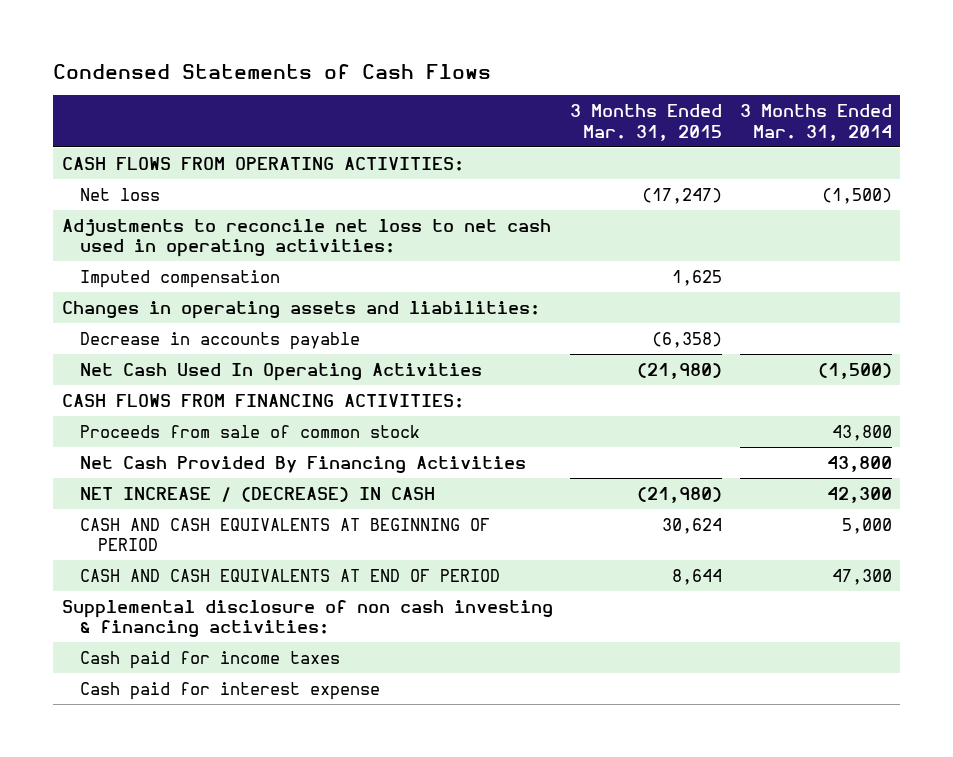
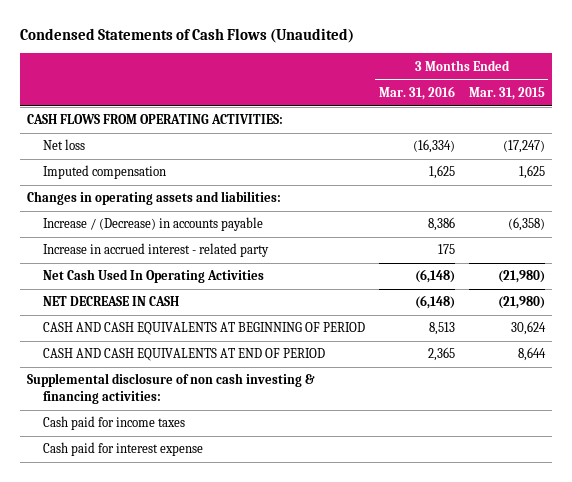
[53,63,492,79] Condensed Statements of Cash Flows -> [20,28,355,44] Condensed Statements of Cash Flows (Unaudited)
[739,104,892,141] 3 Months Ended Mar. 31, 2014 -> none
none -> [378,85,455,100] Mar. 31, 2016
[61,218,551,258] Adjustments to reconcile net loss to net cash used in operating activities: -> none
[79,331,360,350] Decrease in accounts payable -> [42,217,263,232] Increase / (Decrease) in accounts payable
none -> [42,243,269,258] Increase in accrued interest - related party
[61,393,464,408] CASH FLOWS FROM FINANCING ACTIVITIES: -> none
[79,424,420,438] Proceeds from sale of common stock -> none
[79,455,526,473] Net Cash Provided By Financing Activities -> none
[79,486,435,502] NET INCREASE / (DECREASE) IN CASH -> [42,296,179,307] NET DECREASE IN CASH

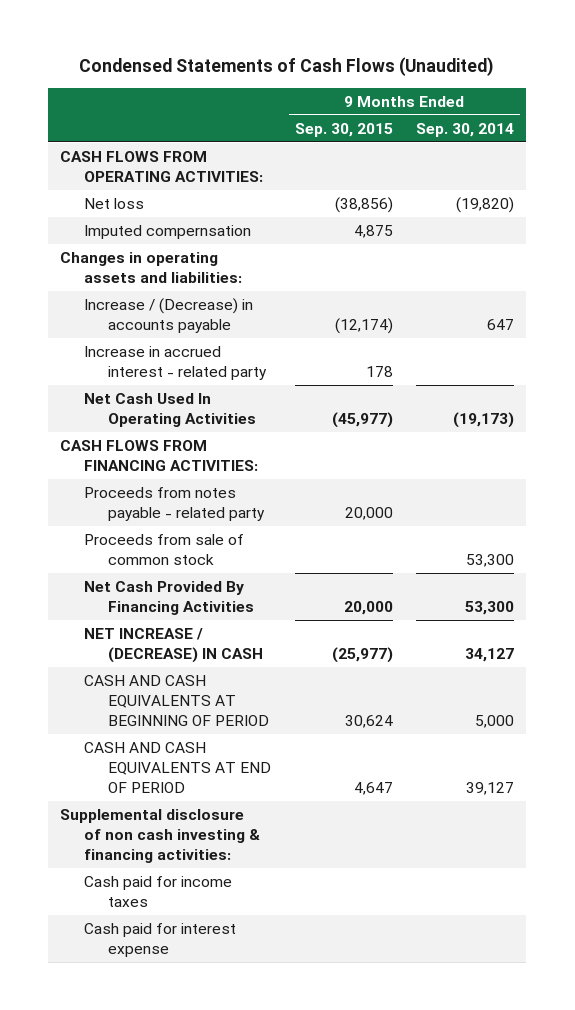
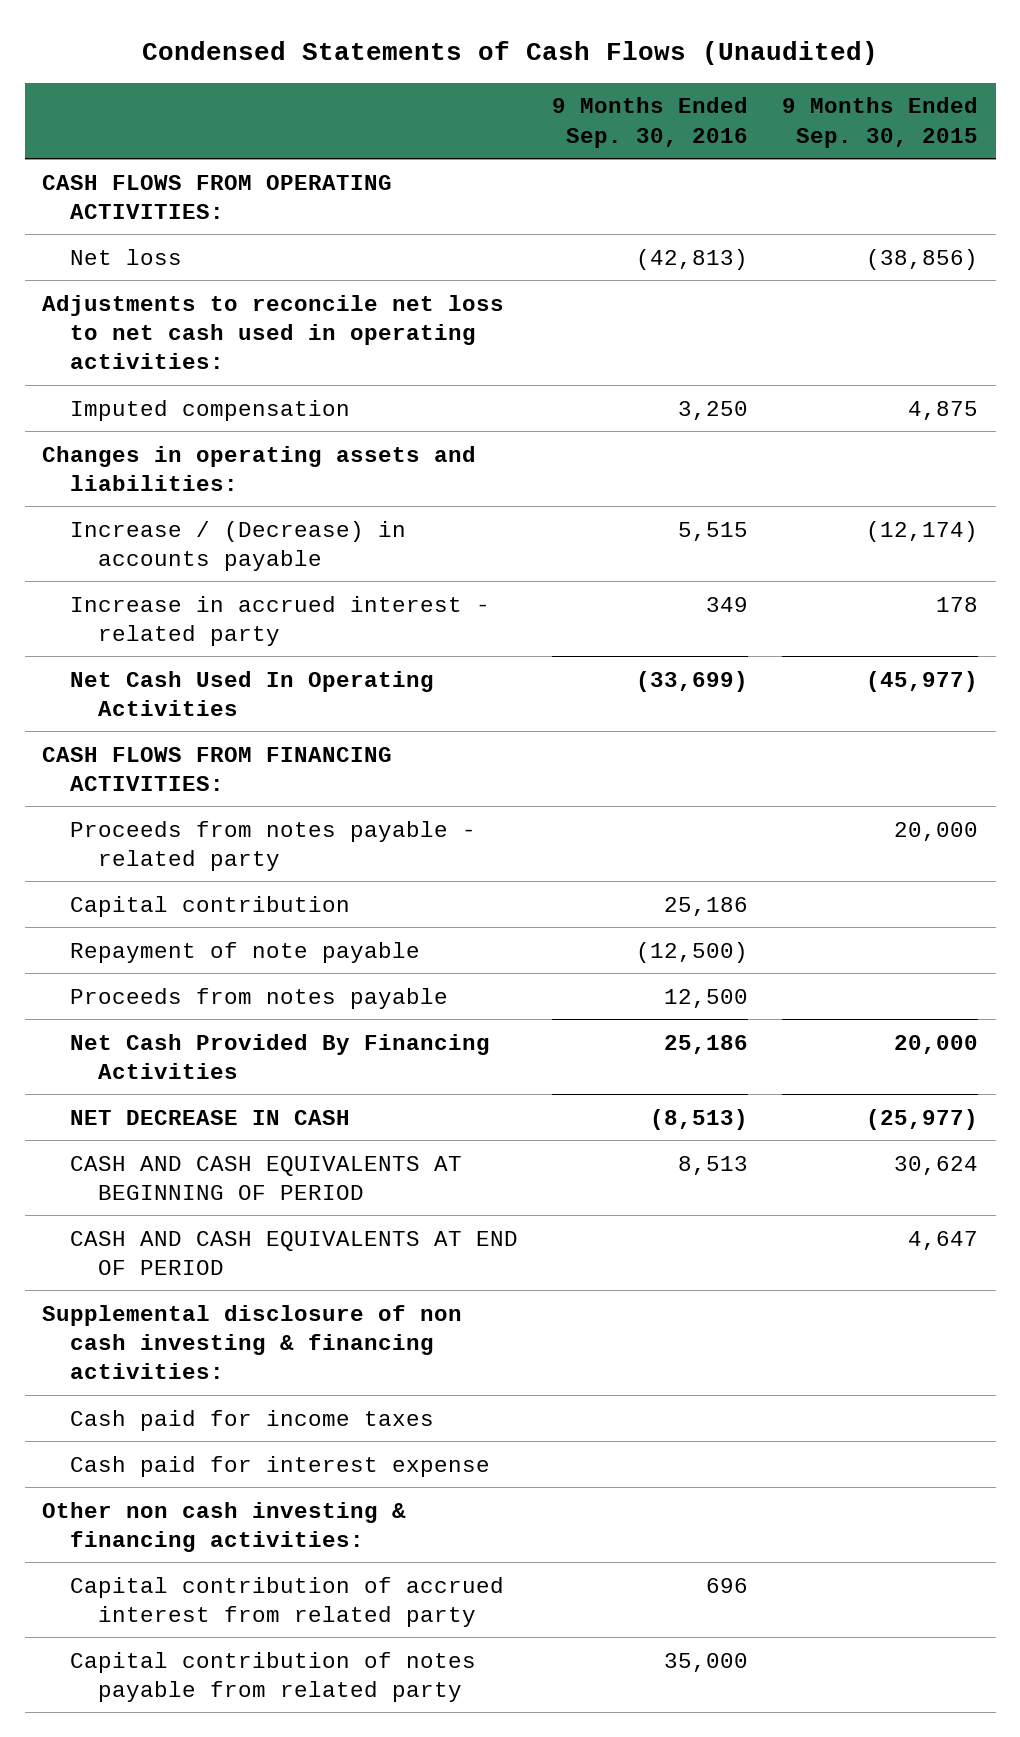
[416,122,515,137] Sep. 30, 2014 -> none
none -> [552,97,749,148] 9 Months Ended Sep. 30, 2016
none -> [41,294,504,369] Adjustments to reconcile net loss to net cash used in operating activities:
[83,224,251,239] Imputed compernsation -> [69,399,350,421] Imputed compensation
[83,533,244,565] Proceeds from sale of common stock -> [69,895,350,917] Capital contribution
none -> [69,941,420,963] Repayment of note payable
none -> [69,987,448,1009] Proceeds from notes payable
[83,627,263,663] NET INCREASE / (DECREASE) IN CASH -> [69,1109,350,1125] NET DECREASE IN CASH
none -> [41,1501,406,1552] Other non cash investing & financing activities:
none -> [69,1576,504,1627] Capital contribution of accrued interest from related party
none -> [69,1651,476,1702] Capital contribution of notes payable from related party

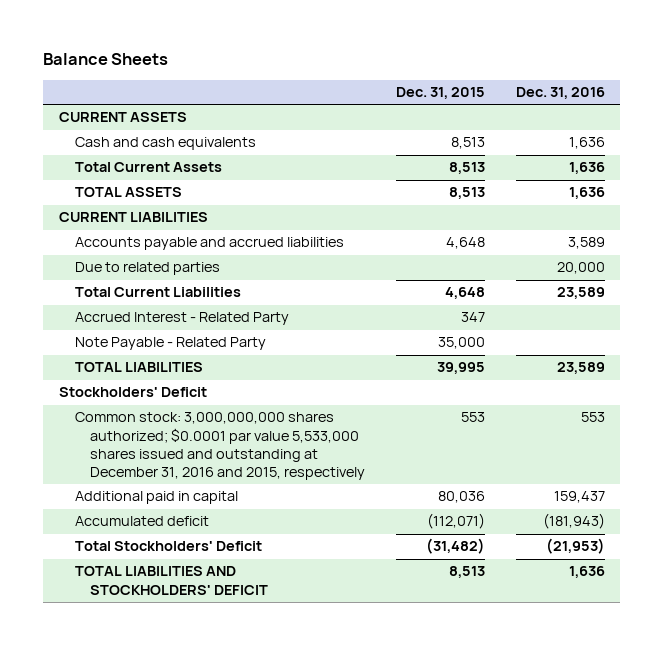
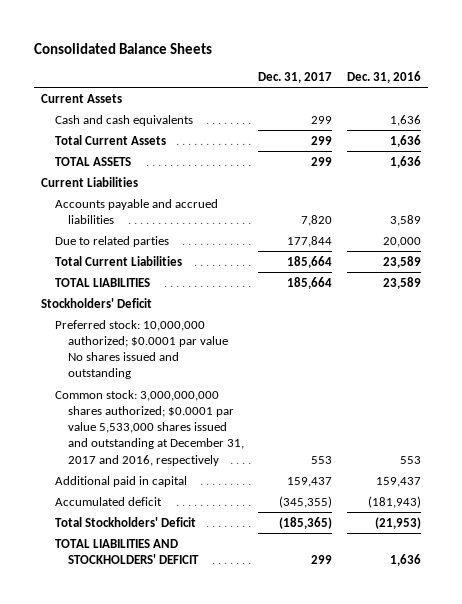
[43,53,169,66] Balance Sheets -> [33,42,212,54] Consolidated Balance Sheets
[396,87,486,100] Dec. 31, 2015 -> none
none -> [258,72,333,84] Dec. 31, 2017
[58,112,187,123] CURRENT ASSETS -> [40,93,122,103] Current Assets
[58,212,208,223] CURRENT LIABILITIES -> [40,176,138,187] Current Liabilities
[74,312,289,326] Accrued Interest - Related Party -> none
[74,337,266,351] Note Payable - Related Party -> none
none -> [54,319,229,380] Preferred stock: 10,000,000 authorized; $0.0001 par value No shares issued and outstanding
[74,412,366,480] Common stock: 3,000,000,000 shares authorized; $0.0001 par value 5,533,000 shares issued and outstanding at December 31, 2016 and 2015, respectively -> [54,389,245,466] Common stock: 3,000,000,000 shares authorized; $0.0001 par value 5,533,000 shares issued and outstanding at December 31, 2017 and 2016, respectively

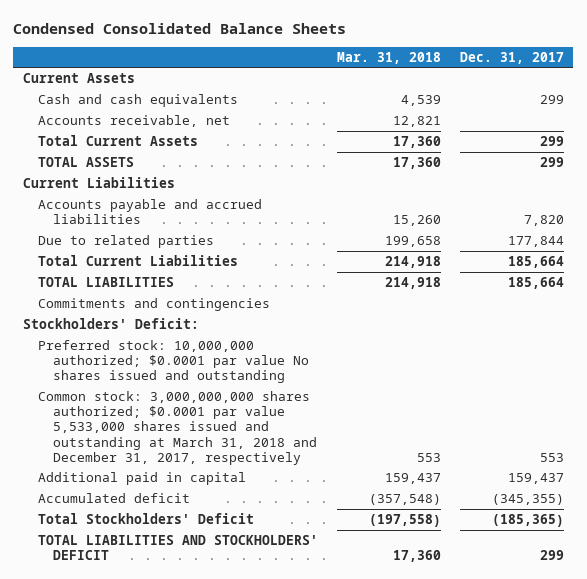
[33,42,212,54] Consolidated Balance Sheets -> [13,22,347,34] Condensed Consolidated Balance Sheets
[346,71,421,84] Dec. 31, 2016 -> none
none -> [337,51,442,64] Mar. 31, 2018
none -> [38,115,231,128] Accounts receivable, net
none -> [38,298,271,312] Commitments and contingencies
[40,297,152,308] Stockholders' Deficit -> [22,318,199,330] Stockholders' Deficit:
[54,389,245,466] Common stock: 3,000,000,000 shares authorized; $0.0001 par value 5,533,000 shares issued and outstanding at December 31, 2017 and 2016, respectively -> [38,391,318,465] Common stock: 3,000,000,000 shares authorized; $0.0001 par value 5,533,000 shares issued and outstanding at March 31, 2018 and December 31, 2017, respectively

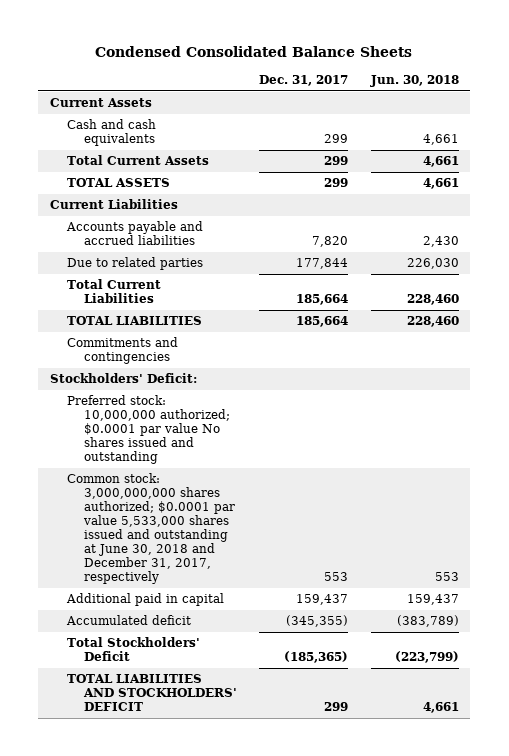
[337,51,442,64] Mar. 31, 2018 -> none
none -> [370,74,460,87] Jun. 30, 2018
[38,115,231,128] Accounts receivable, net -> none
[38,391,318,465] Common stock: 3,000,000,000 shares authorized; $0.0001 par value 5,533,000 shares issued and outstanding at March 31, 2018 and December 31, 2017, respectively -> [66,473,235,585] Common stock: 3,000,000,000 shares authorized; $0.0001 par value 5,533,000 shares issued and outstanding at June 30, 2018 and December 31, 2017, respectively

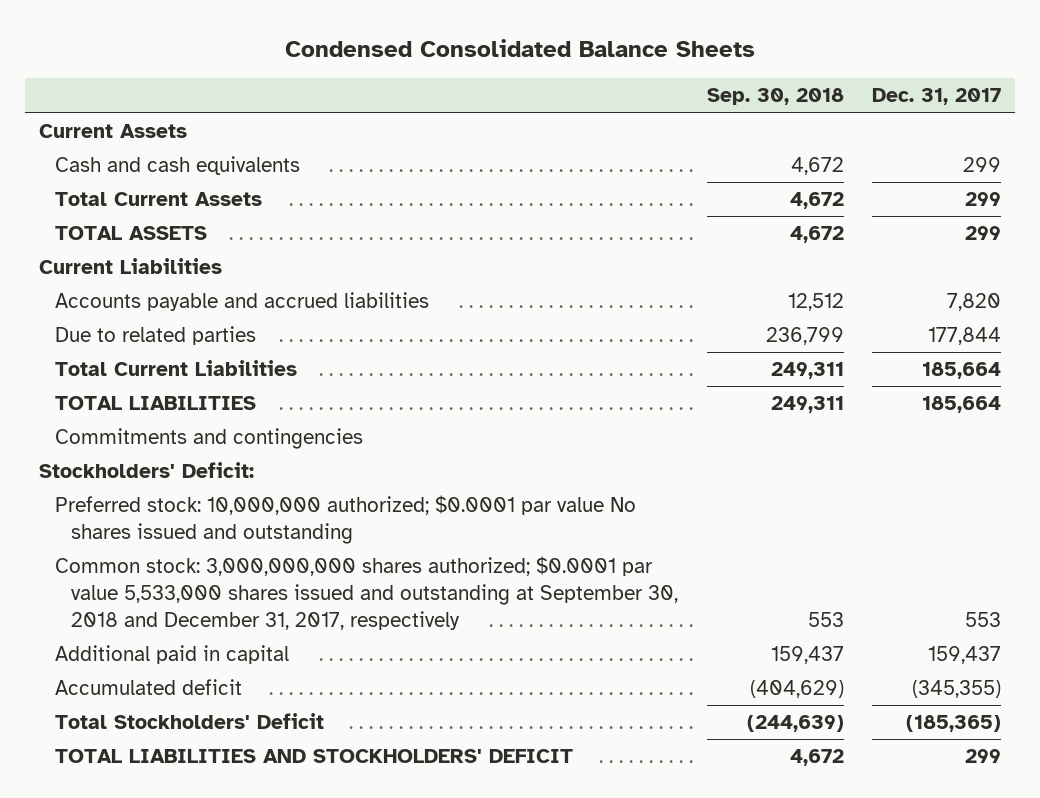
[370,74,460,87] Jun. 30, 2018 -> none
none -> [706,88,844,106] Sep. 30, 2018
[66,473,235,585] Common stock: 3,000,000,000 shares authorized; $0.0001 par value 5,533,000 shares issued and outstanding at June 30, 2018 and December 31, 2017, respectively -> [55,556,679,630] Common stock: 3,000,000,000 shares authorized; $0.0001 par value 5,533,000 shares issued and outstanding at September 30, 2018 and December 31, 2017, respectively

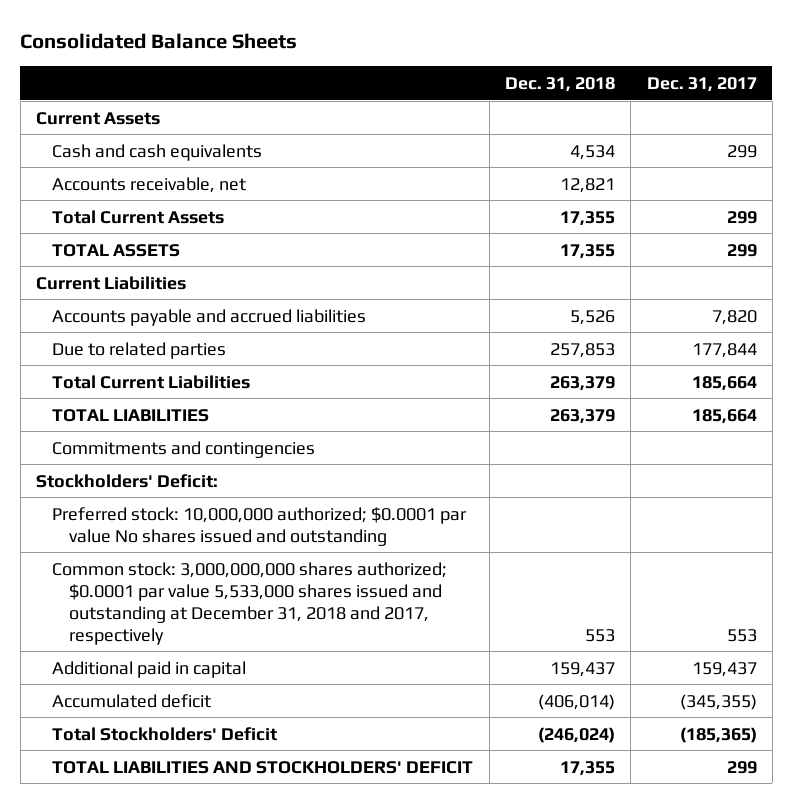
[285,39,756,58] Condensed Consolidated Balance Sheets -> [20,33,298,50] Consolidated Balance Sheets
[706,88,844,106] Sep. 30, 2018 -> none
none -> [504,76,615,92] Dec. 31, 2018
none -> [52,176,247,193] Accounts receivable, net
[55,556,679,630] Common stock: 3,000,000,000 shares authorized; $0.0001 par value 5,533,000 shares issued and outstanding at September 30, 2018 and December 31, 2017, respectively -> [52,561,448,645] Common stock: 3,000,000,000 shares authorized; $0.0001 par value 5,533,000 shares issued and outstanding at December 31, 2018 and 2017, respectively

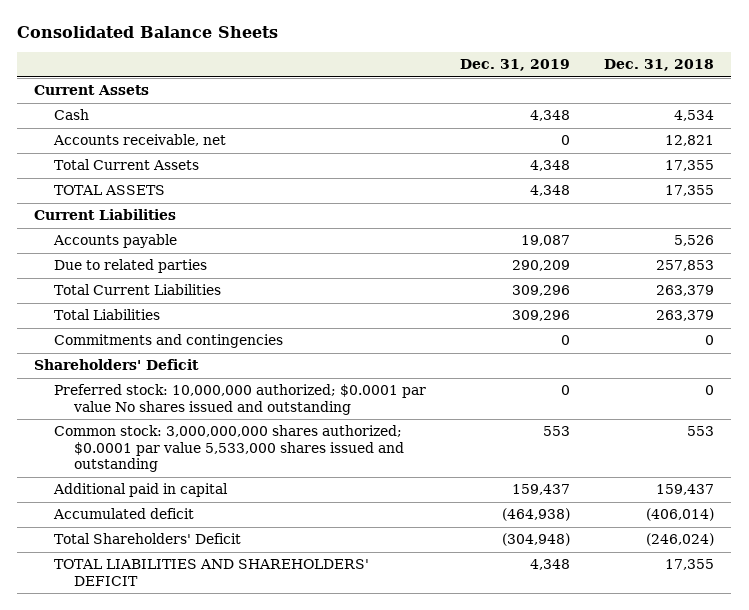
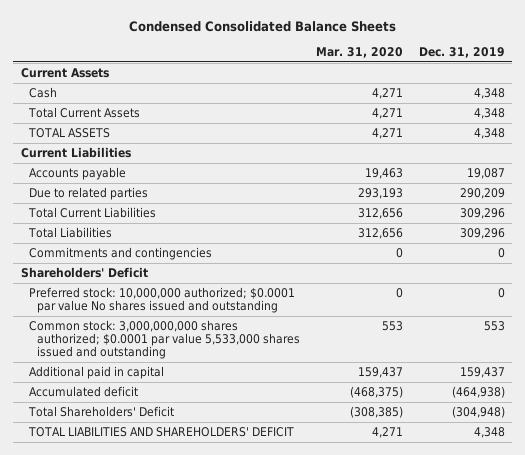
[17,26,279,39] Consolidated Balance Sheets -> [128,20,396,32] Condensed Consolidated Balance Sheets
[604,59,715,72] Dec. 31, 2018 -> none
none -> [315,47,403,59] Mar. 31, 2020
[53,134,227,147] Accounts receivable, net -> none

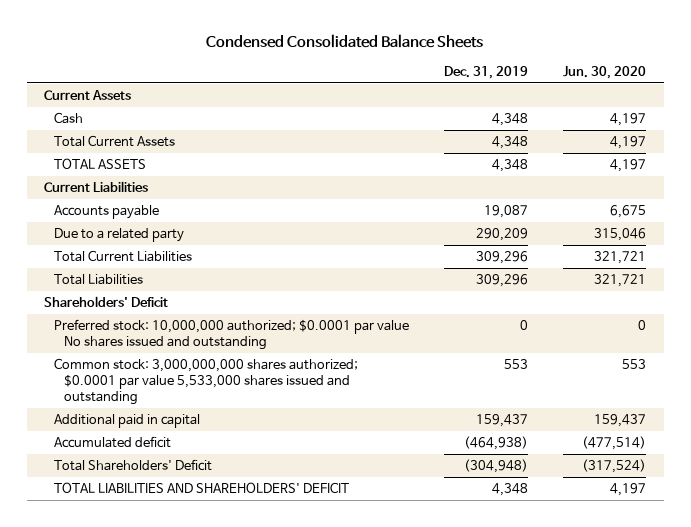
[315,47,403,59] Mar. 31, 2020 -> none
none -> [563,66,647,80] Jun. 30, 2020
[29,187,149,201] Due to related parties -> [54,228,185,243] Due to a related party
[29,247,213,261] Commitments and contingencies -> none

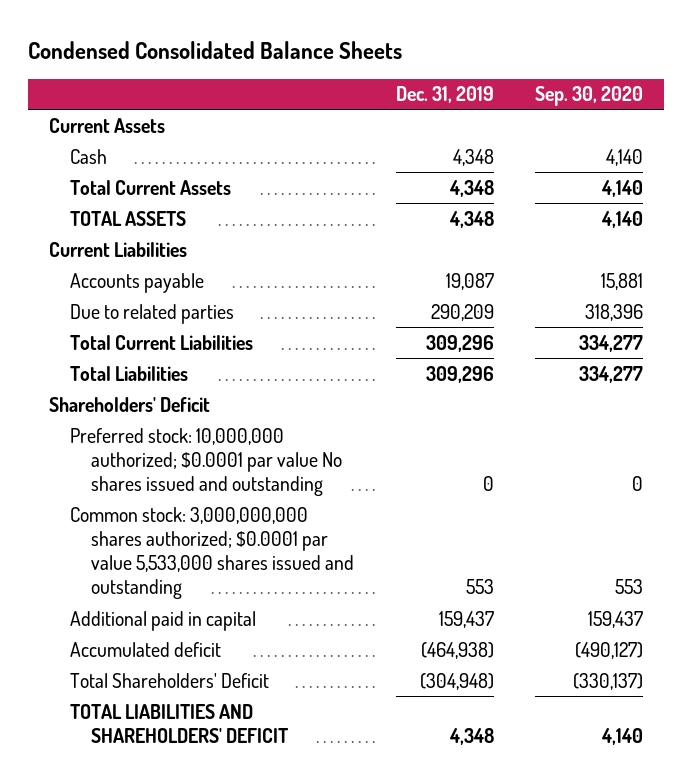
[563,66,647,80] Jun. 30, 2020 -> none
none -> [535,86,644,107] Sep. 30, 2020
[54,228,185,243] Due to a related party -> [70,303,235,324] Due to related parties

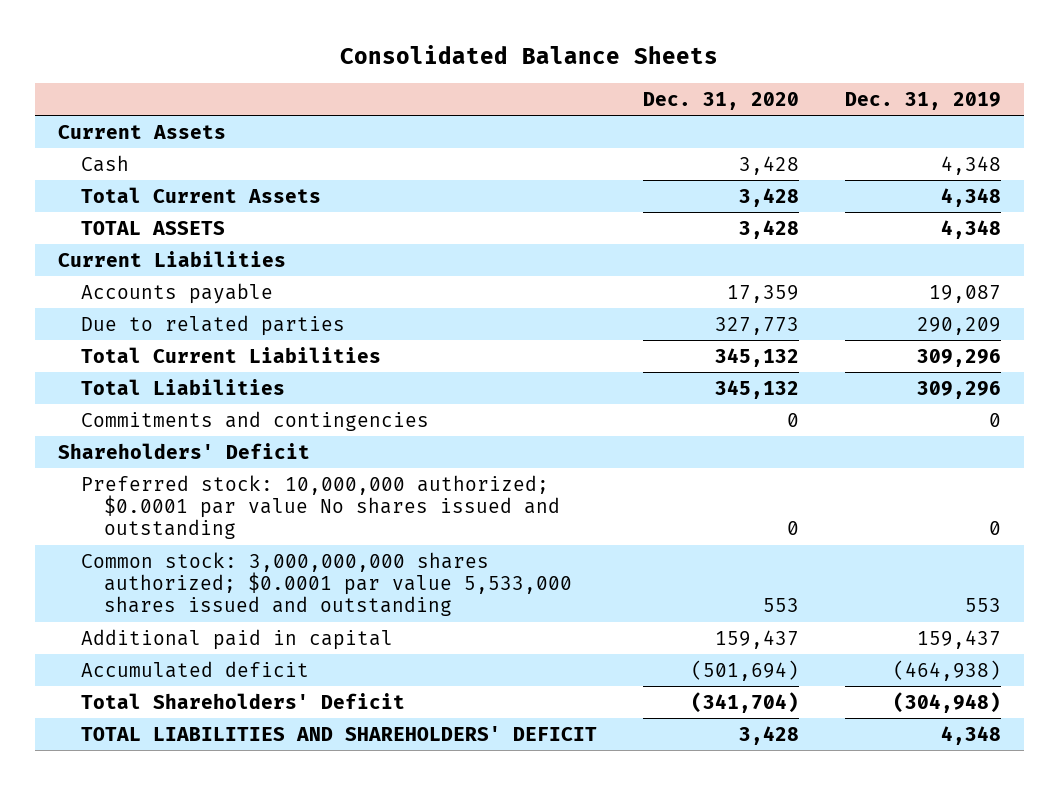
[28,40,403,59] Condensed Consolidated Balance Sheets -> [340,45,719,65] Consolidated Balance Sheets
[535,86,644,107] Sep. 30, 2020 -> none
none -> [642,91,799,110] Dec. 31, 2020
none -> [80,410,429,431] Commitments and contingencies

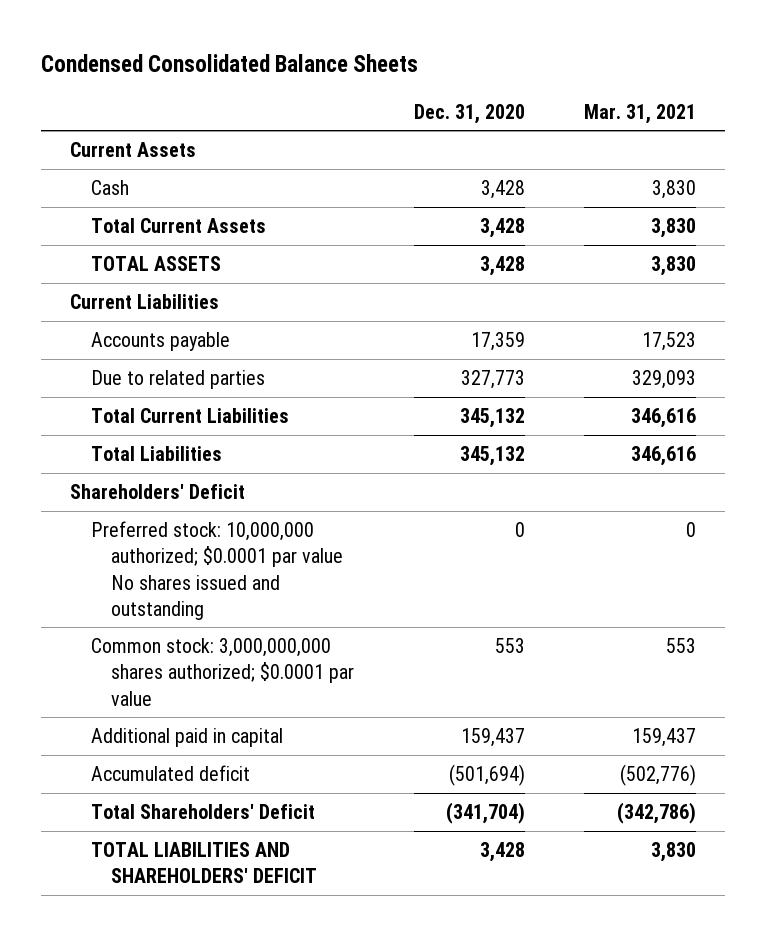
[340,45,719,65] Consolidated Balance Sheets -> [40,54,418,73] Condensed Consolidated Balance Sheets
[845,91,1002,110] Dec. 31, 2019 -> none
none -> [583,103,696,124] Mar. 31, 2021
[80,410,429,431] Commitments and contingencies -> none
[80,551,572,617] Common stock: 3,000,000,000 shares authorized; $0.0001 par value 5,533,000 shares issued and outstanding -> [90,638,355,706] Common stock: 3,000,000,000 shares authorized; $0.0001 par value

